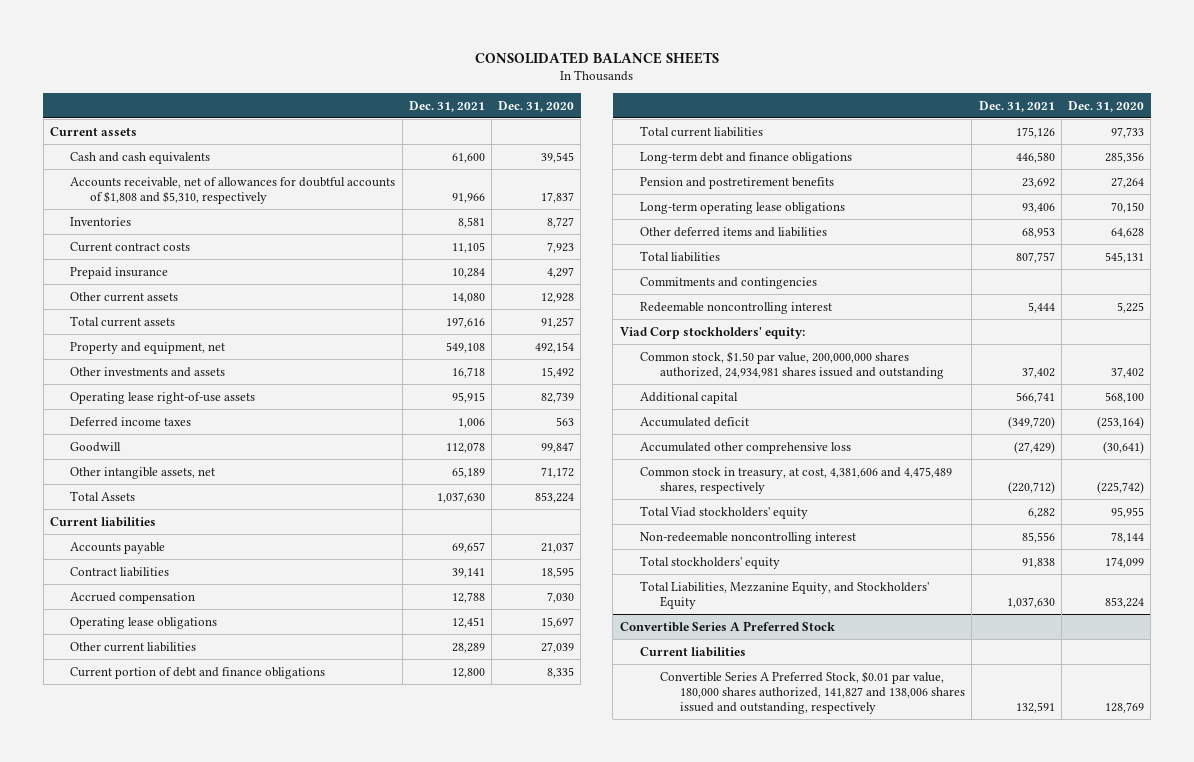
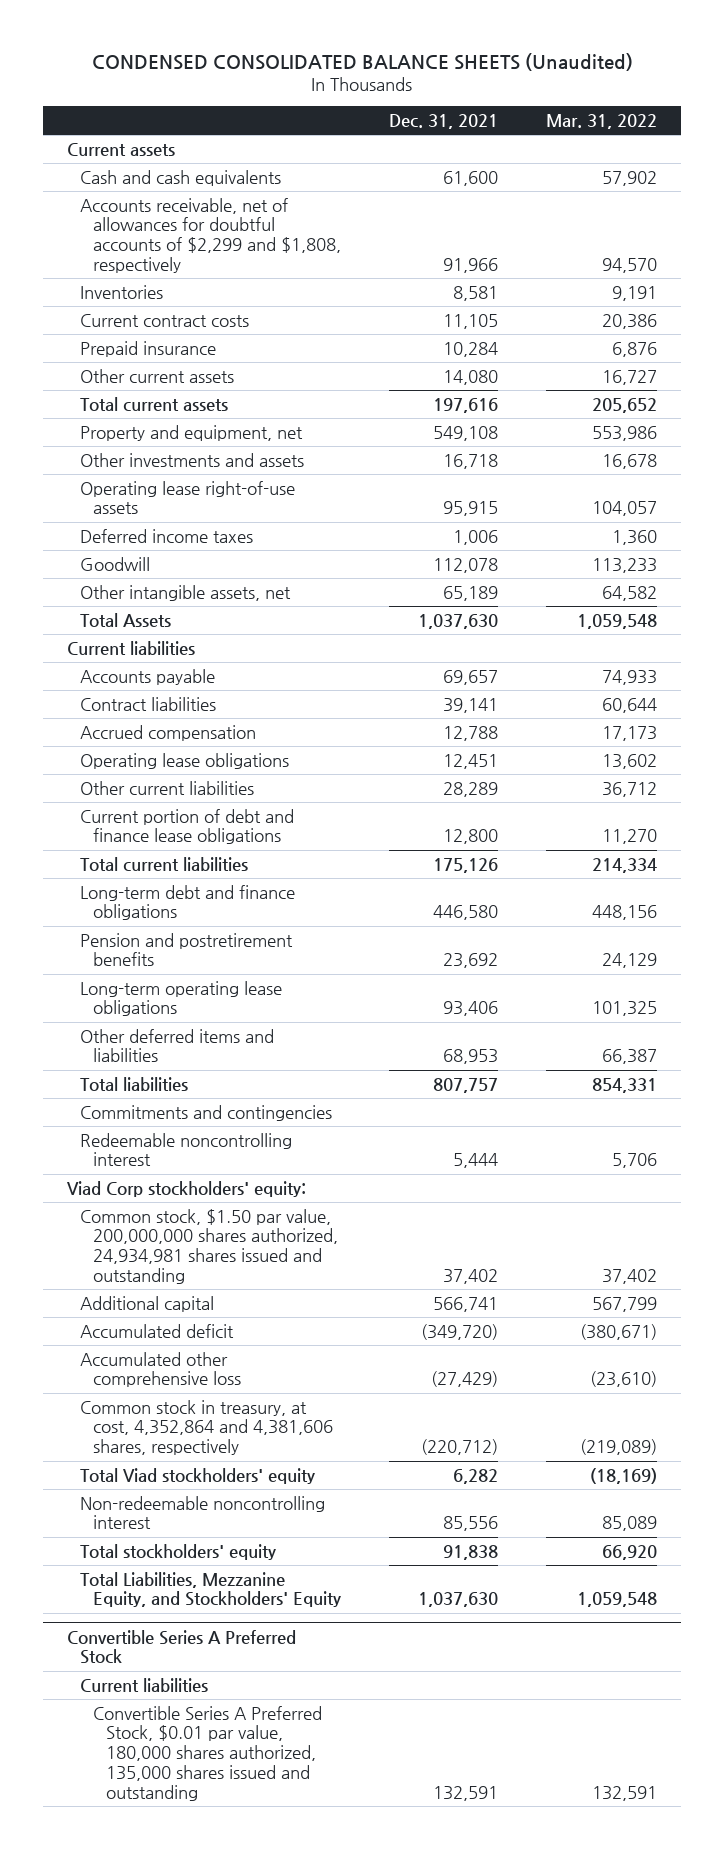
[474,52,719,65] CONSOLIDATED BALANCE SHEETS -> [91,52,633,71] CONDENSED CONSOLIDATED BALANCE SHEETS (Unaudited)
[498,100,575,112] Dec. 31, 2020 -> none
none -> [545,114,657,130] Mar. 31, 2022
[70,176,396,204] Accounts receivable, net of allowances for doubtful accounts of $1,808 and $5,310, respectively -> [79,197,341,274] Accounts receivable, net of allowances for doubtful accounts of $2,299 and $1,808, respectively
[70,666,326,679] Current portion of debt and finance obligations -> [79,808,294,845] Current portion of debt and finance lease obligations
[639,466,952,494] Common stock in treasury, at cost, 4,381,606 and 4,475,489 shares, respectively -> [79,1399,333,1456] Common stock in treasury, at cost, 4,352,864 and 4,381,606 shares, respectively
[660,670,966,714] Convertible Series A Preferred Stock, $0.01 par value, 180,000 shares authorized, 141,827 and 138,006 shares issued and outstanding, respectively -> [92,1705,322,1801] Convertible Series A Preferred Stock, $0.01 par value, 180,000 shares authorized, 135,000 shares issued and outstanding

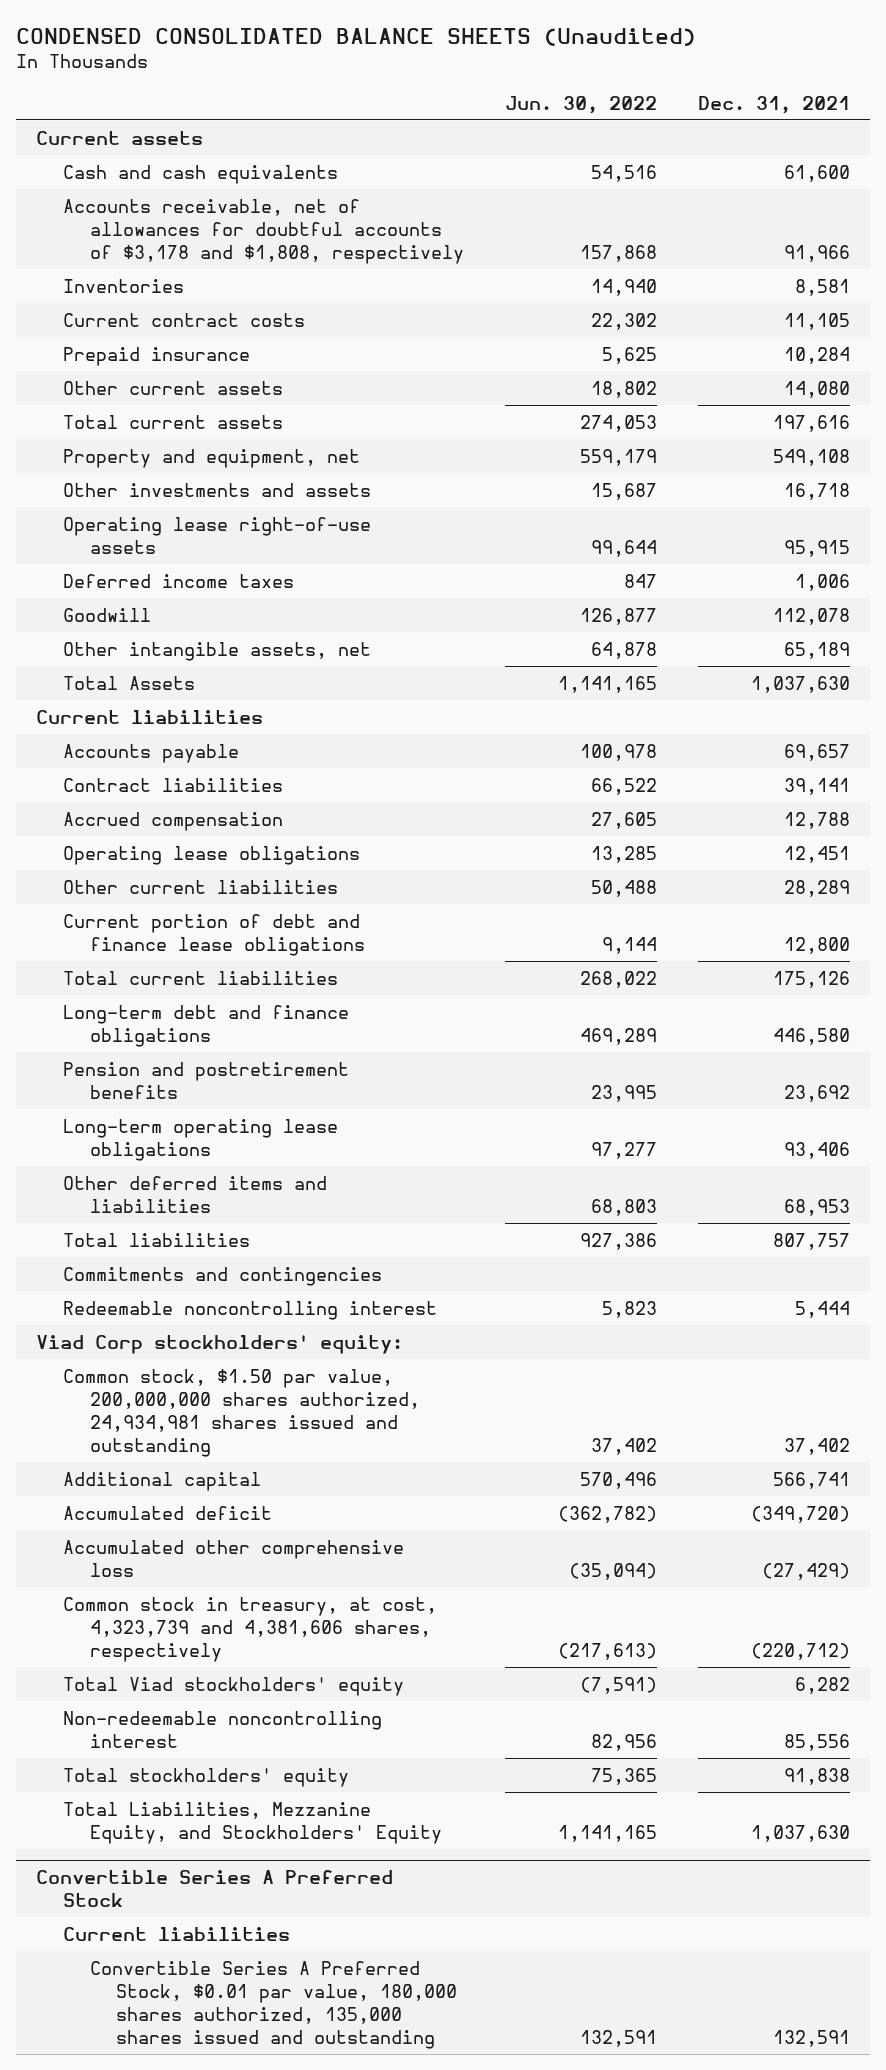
[545,114,657,130] Mar. 31, 2022 -> none
none -> [504,95,657,114] Jun. 30, 2022
[79,197,341,274] Accounts receivable, net of allowances for doubtful accounts of $2,299 and $1,808, respectively -> [62,198,464,264] Accounts receivable, net of allowances for doubtful accounts of $3,178 and $1,808, respectively
[79,1399,333,1456] Common stock in treasury, at cost, 4,352,864 and 4,381,606 shares, respectively -> [62,1596,437,1662] Common stock in treasury, at cost, 4,323,739 and 4,381,606 shares, respectively

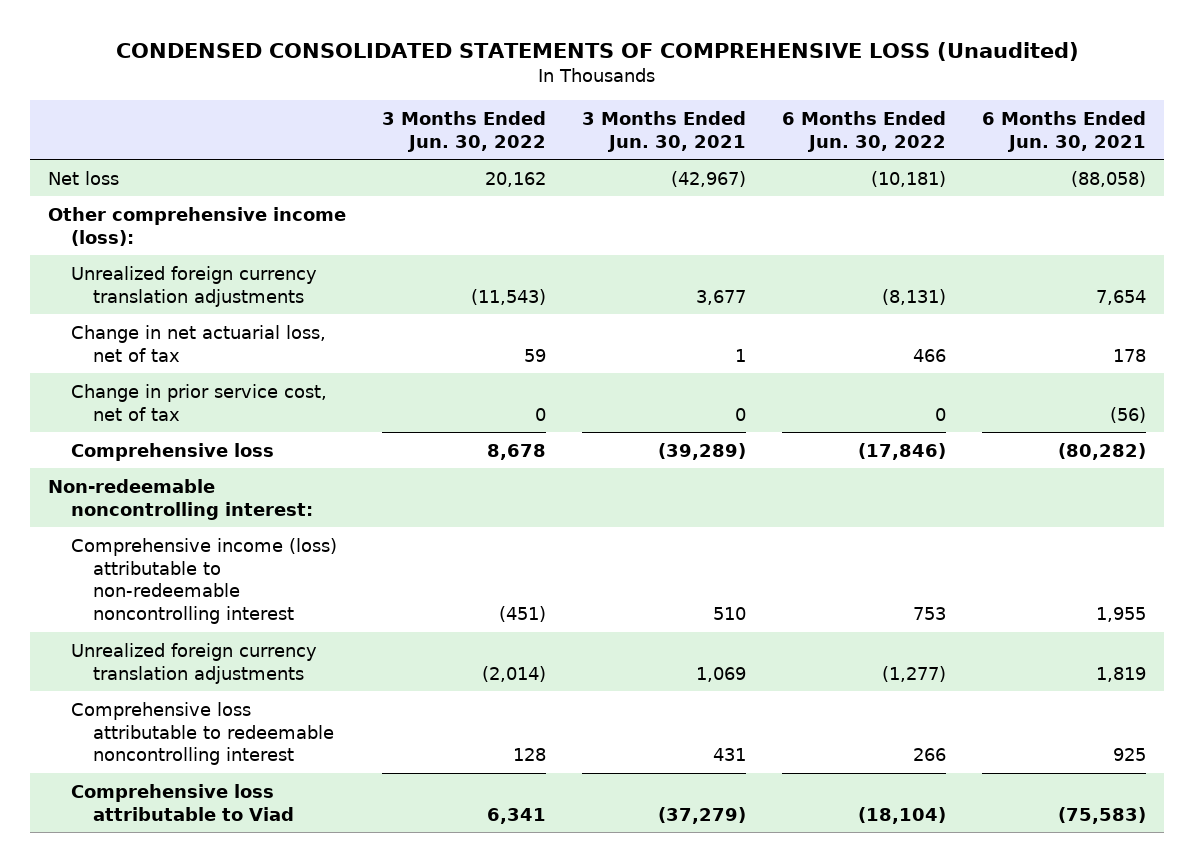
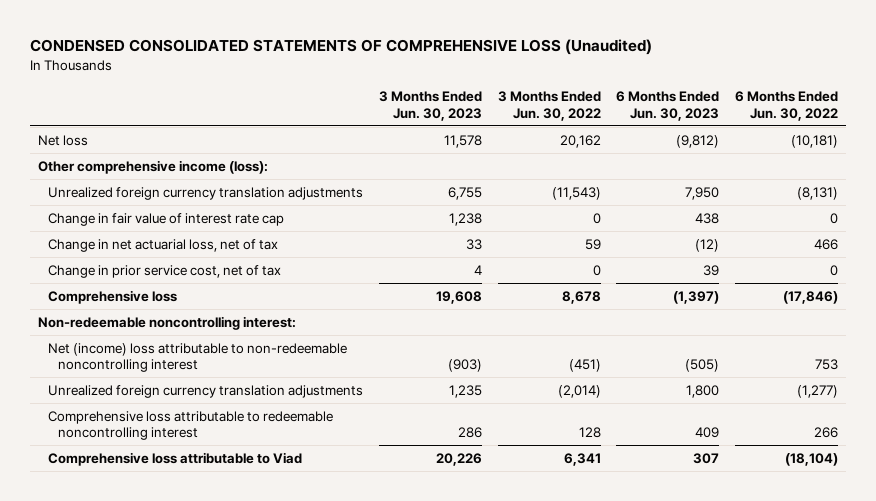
[581,110,746,152] 3 Months Ended Jun. 30, 2021 -> none
[981,110,1146,152] 6 Months Ended Jun. 30, 2021 -> none
none -> [378,91,482,121] 3 Months Ended Jun. 30, 2023
none -> [616,91,720,121] 6 Months Ended Jun. 30, 2023
none -> [48,212,285,226] Change in fair value of interest rate cap
[70,537,337,625] Comprehensive income (loss) attributable to non-redeemable noncontrolling interest -> [48,342,348,373] Net (income) loss attributable to non-redeemable noncontrolling interest

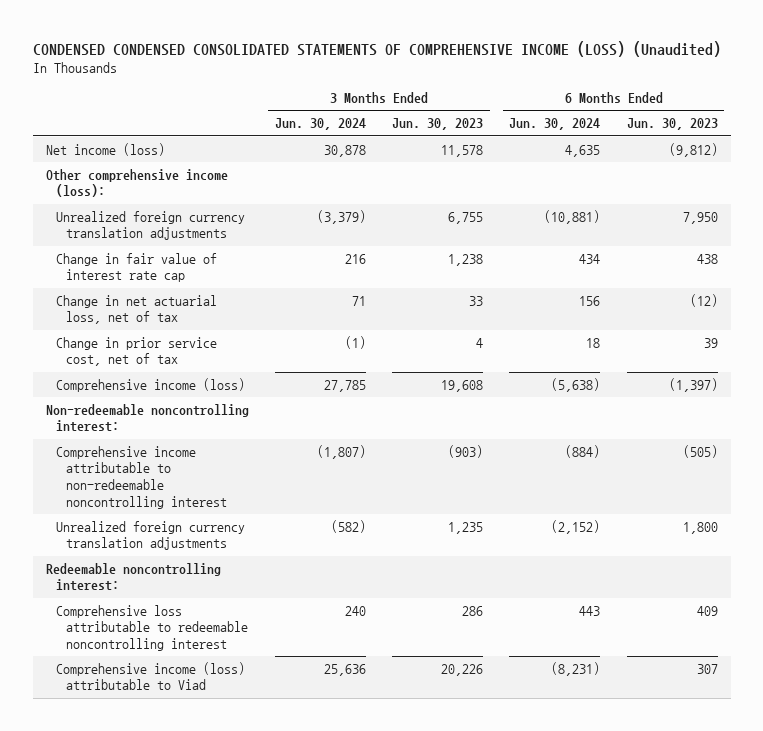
[30,39,653,56] CONDENSED CONSOLIDATED STATEMENTS OF COMPREHENSIVE LOSS (Unaudited) -> [32,40,721,57] CONDENSED CONDENSED CONSOLIDATED STATEMENTS OF COMPREHENSIVE INCOME (LOSS) (Unaudited)
[497,91,601,121] 3 Months Ended Jun. 30, 2022 -> none
[735,91,839,121] 6 Months Ended Jun. 30, 2022 -> none
none -> [274,118,366,131] Jun. 30, 2024
none -> [509,118,601,131] Jun. 30, 2024
[38,134,89,146] Net loss -> [45,142,165,156] Net income (loss)
[48,289,178,304] Comprehensive loss -> [56,377,246,392] Comprehensive income (loss)
[48,342,348,373] Net (income) loss attributable to non-redeemable noncontrolling interest -> [56,445,228,509] Comprehensive income attributable to non-redeemable noncontrolling interest
none -> [45,562,221,592] Redeemable noncontrolling interest:
[48,451,303,466] Comprehensive loss attributable to Viad -> [56,661,246,691] Comprehensive income (loss) attributable to Viad

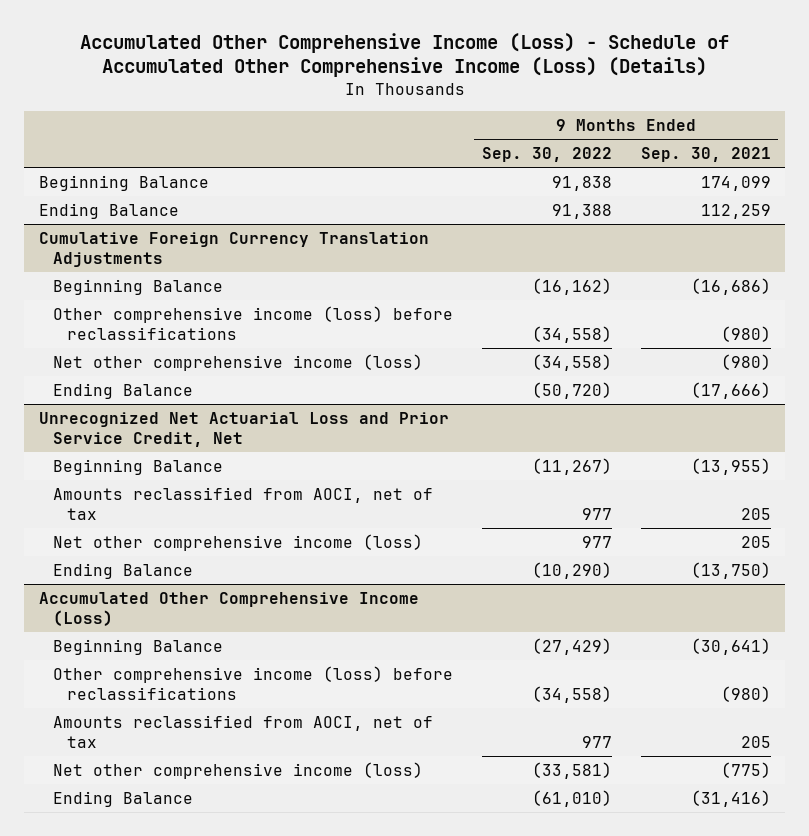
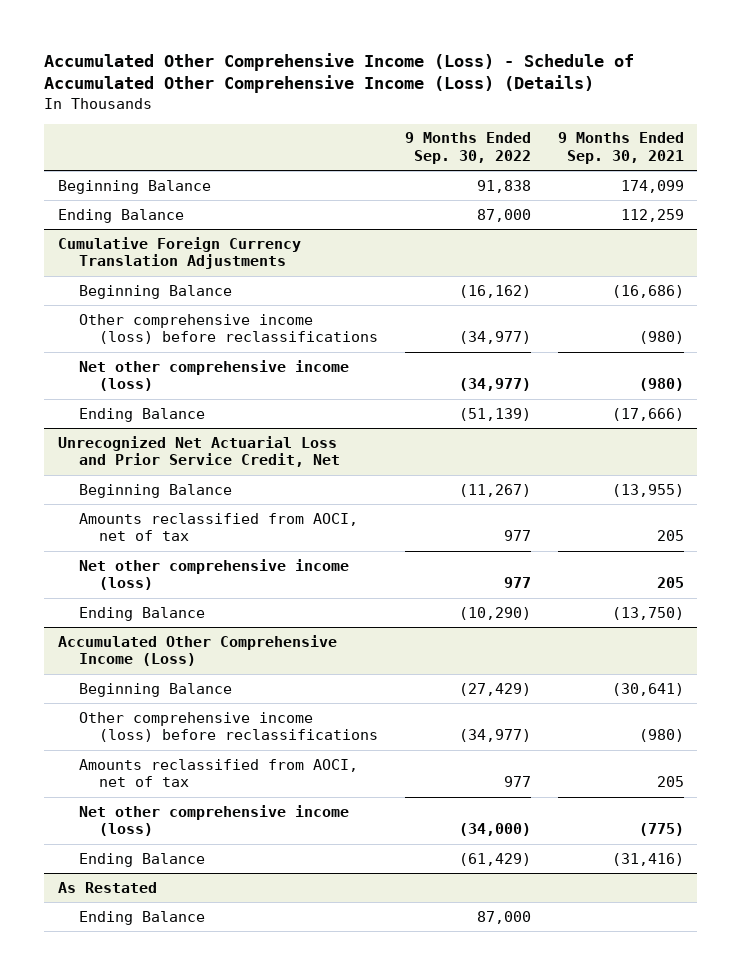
[551,203,612,219] 91,388 -> [477,208,532,222] 87,000
[531,325,612,343] (34,558) -> [459,331,532,345] (34,977)
[531,353,612,371] (34,558) -> [459,378,532,392] (34,977)
[531,381,612,399] (50,720) -> [459,407,532,421] (51,139)
[531,685,612,703] (34,558) -> [459,729,532,743] (34,977)
[531,761,612,779] (33,581) -> [459,823,532,837] (34,000)
[531,789,612,807] (61,010) -> [459,852,532,866] (61,429)
none -> [57,881,157,893] As Restated
none -> [78,910,205,925] Ending Balance

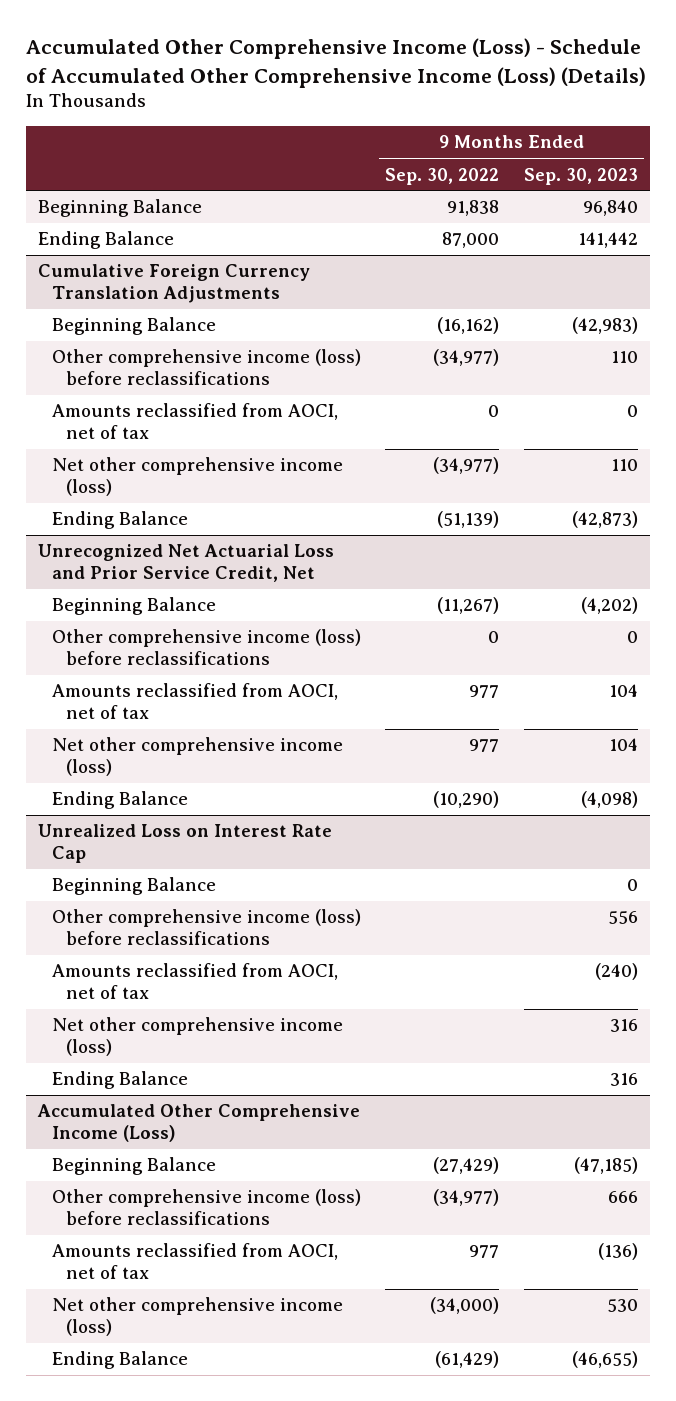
[557,132,684,165] 9 Months Ended Sep. 30, 2021 -> none
none -> [523,167,638,185] Sep. 30, 2023
none -> [52,403,339,439] Amounts reclassified from AOCI, net of tax
none -> [52,629,362,665] Other comprehensive income (loss) before reclassifications
none -> [38,824,333,863] Unrealized Loss on Interest Rate Cap
none -> [52,877,217,896] Beginning Balance
none -> [52,909,362,945] Other comprehensive income (loss) before reclassifications
none -> [52,963,339,999] Amounts reclassified from AOCI, net of tax
none -> [52,1017,344,1056] Net other comprehensive income (loss)
none -> [52,1071,189,1090] Ending Balance
[57,881,157,893] As Restated -> none
[78,910,205,925] Ending Balance -> none

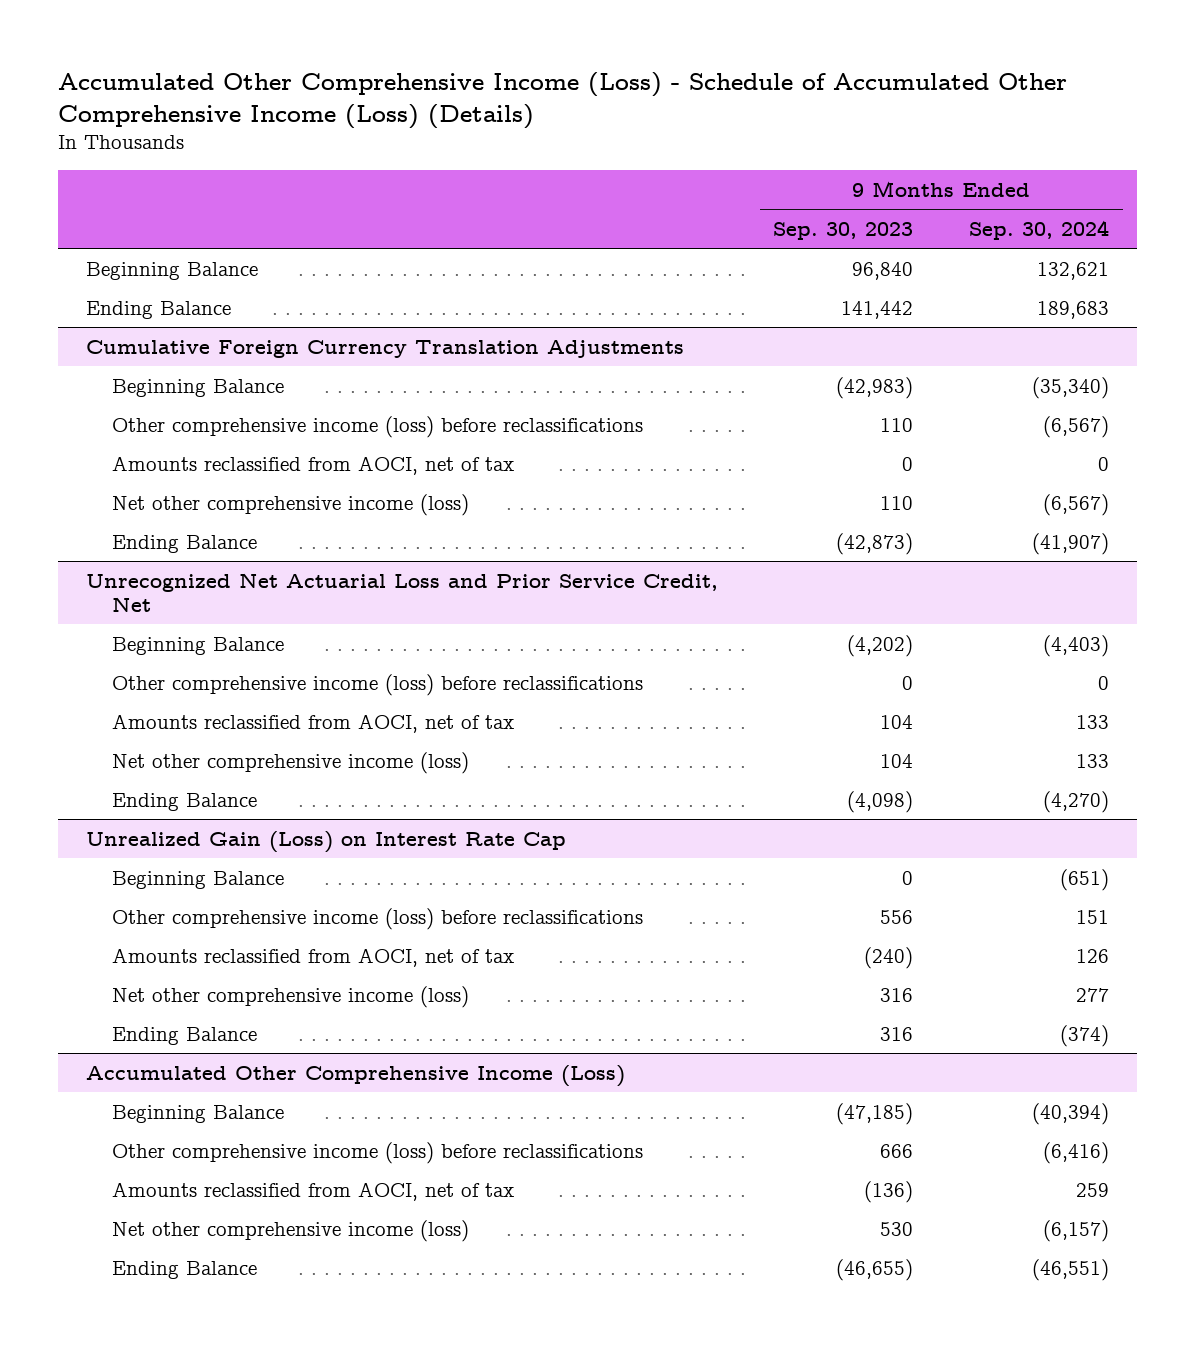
[385,167,500,185] Sep. 30, 2022 -> none
none -> [968,219,1109,240] Sep. 30, 2024
[38,824,333,863] Unrealized Loss on Interest Rate Cap -> [85,830,566,853] Unrealized Gain (Loss) on Interest Rate Cap

